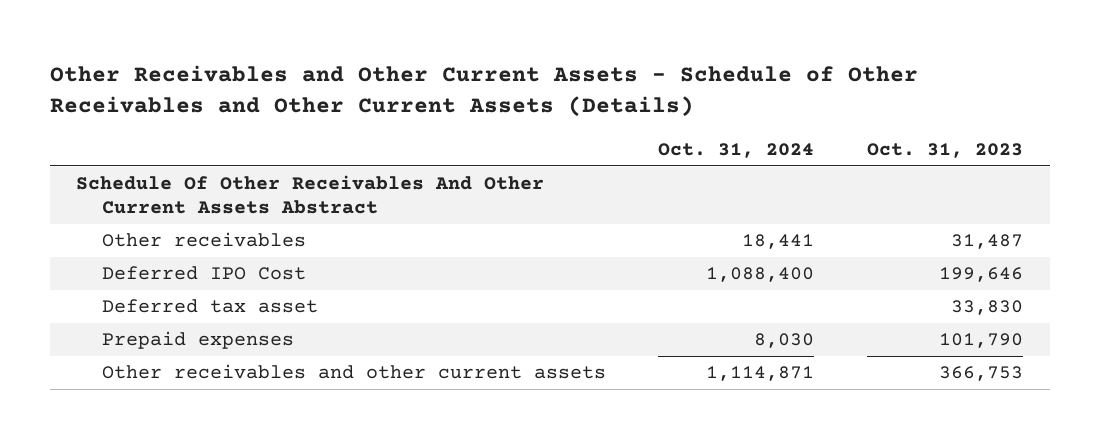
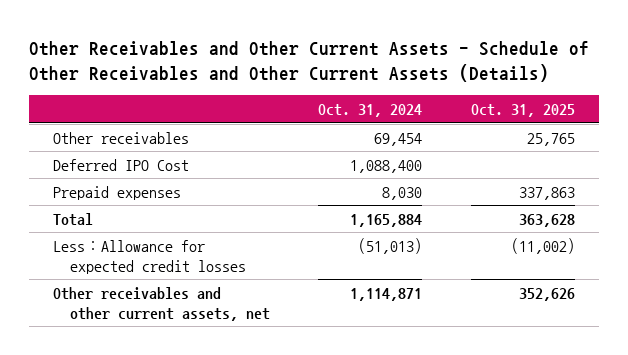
[867,142,1024,158] Oct. 31, 2023 -> none
none -> [471,104,576,118] Oct. 31, 2025
[76,175,545,215] Schedule Of Other Receivables And Other Current Assets Abstract -> none
[742,234,815,250] 18,441 -> [374,132,423,146] 69,454
[101,299,318,314] Deferred tax asset -> none
none -> [53,212,94,226] Total
none -> [53,239,246,274] Less：Allowance for expected credit losses
[101,364,606,380] Other receivables and other current assets -> [53,286,270,321] Other receivables and other current assets, net

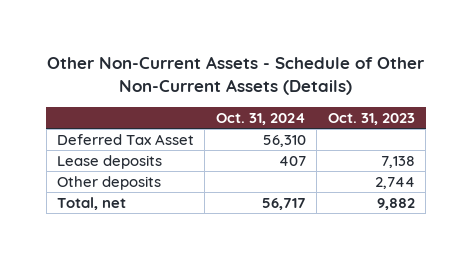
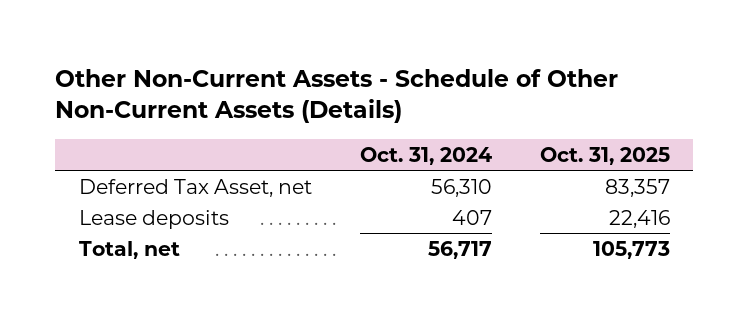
[327,113,415,126] Oct. 31, 2023 -> none
none -> [539,146,670,165] Oct. 31, 2025
[57,133,195,145] Deferred Tax Asset -> [79,178,313,197] Deferred Tax Asset, net
[57,175,162,190] Other deposits -> none

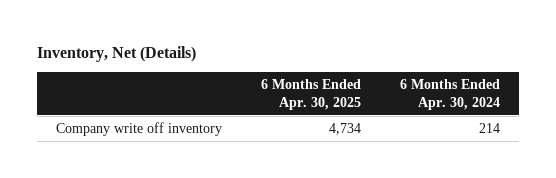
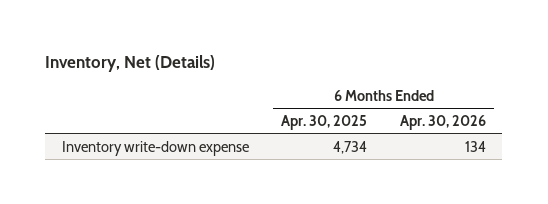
[399,78,500,110] 6 Months Ended Apr. 30, 2024 -> none
none -> [400,114,487,130] Apr. 30, 2026
[55,122,222,137] Company write off inventory -> [61,140,249,156] Inventory write-down expense

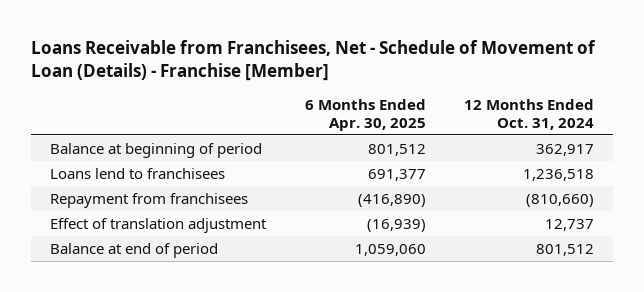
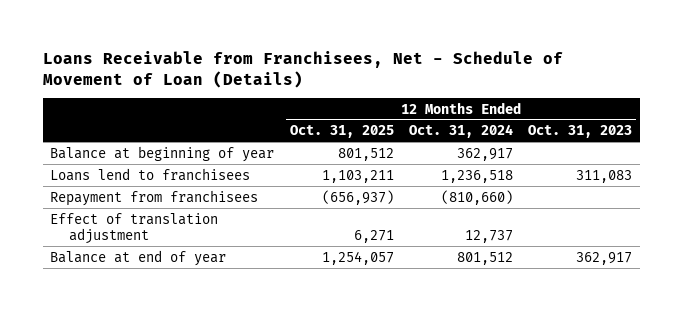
[30,39,596,81] Loans Receivable from Franchisees, Net - Schedule of Movement of Loan (Details) - Franchise [Member] -> [42,50,563,88] Loans Receivable from Franchisees, Net - Schedule of Movement of Loan (Details)
[304,98,426,131] 6 Months Ended Apr. 30, 2025 -> none
none -> [289,125,394,139] Oct. 31, 2025
none -> [528,125,633,139] Oct. 31, 2023
[49,142,262,158] Balance at beginning of period -> [50,145,275,162] Balance at beginning of year
[49,242,218,258] Balance at end of period -> [50,249,227,266] Balance at end of year

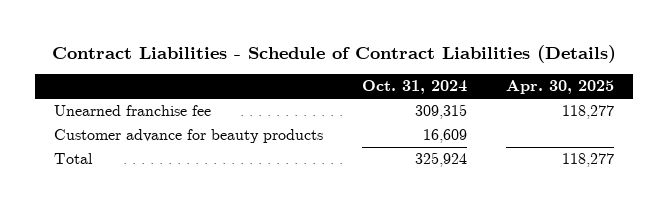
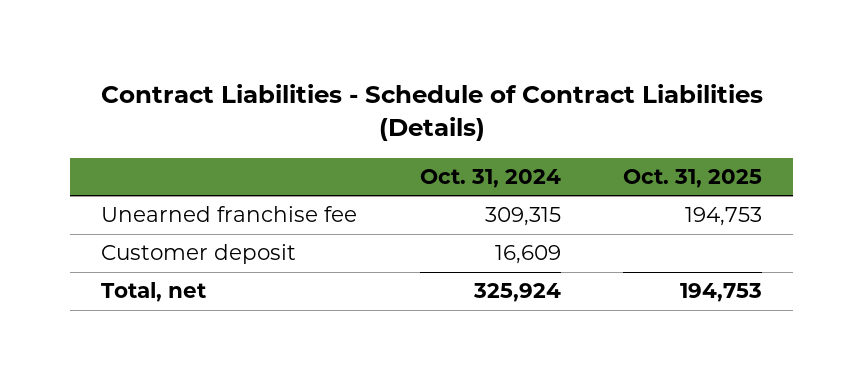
[505,80,614,95] Apr. 30, 2025 -> none
none -> [623,168,763,188] Oct. 31, 2025
[54,129,324,144] Customer advance for beauty products -> [101,244,297,265] Customer deposit
[54,153,94,165] Total -> [101,282,207,303] Total, net

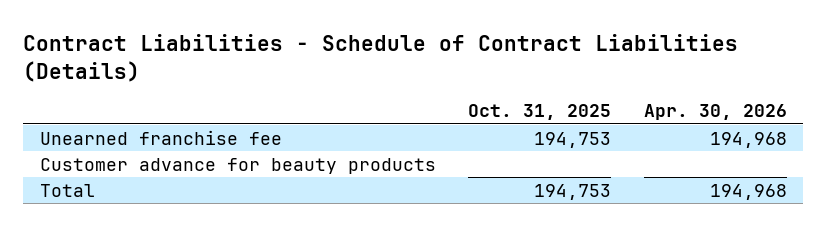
[419,168,561,188] Oct. 31, 2024 -> none
none -> [643,104,787,121] Apr. 30, 2026
[101,244,297,265] Customer deposit -> [39,157,436,174] Customer advance for beauty products
[101,282,207,303] Total, net -> [39,183,95,197] Total

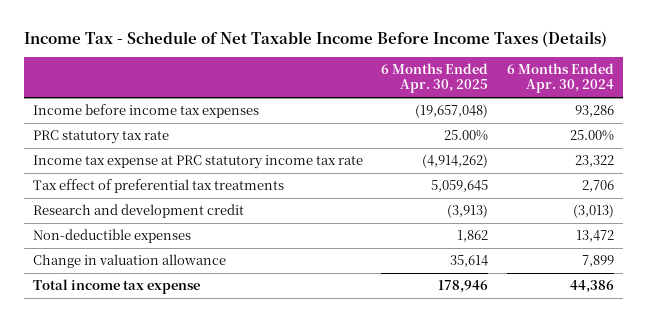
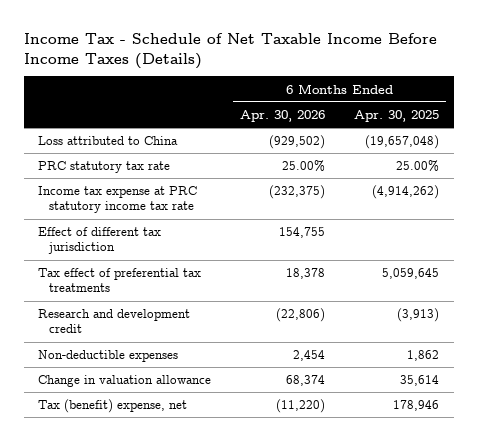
[507,62,615,94] 6 Months Ended Apr. 30, 2024 -> none
none -> [240,109,326,122] Apr. 30, 2026
[32,104,259,119] Income before income tax expenses -> [38,136,179,146] Loss attributed to China
none -> [38,227,162,255] Effect of different tax jurisdiction
[32,279,200,295] Total income tax expense -> [38,399,188,414] Tax (benefit) expense, net

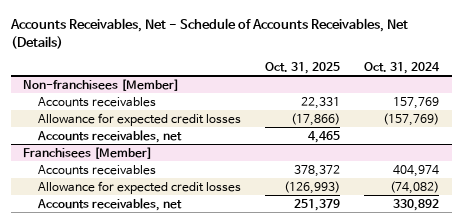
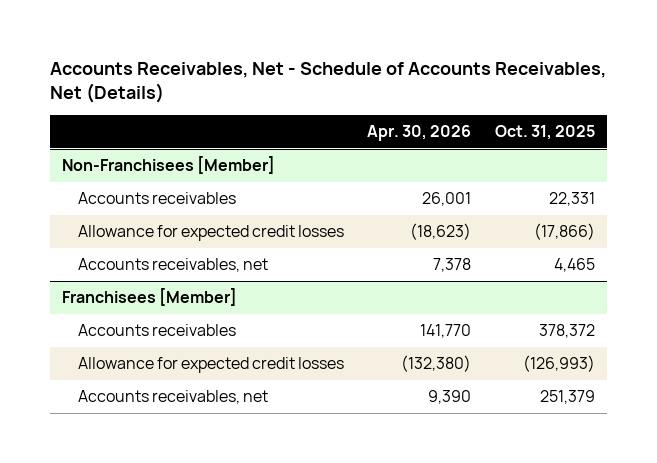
[364,61,441,74] Oct. 31, 2024 -> none
none -> [367,125,472,142] Apr. 30, 2026
[23,78,180,91] Non-franchisees [Member] -> [61,156,275,175] Non-Franchisees [Member]

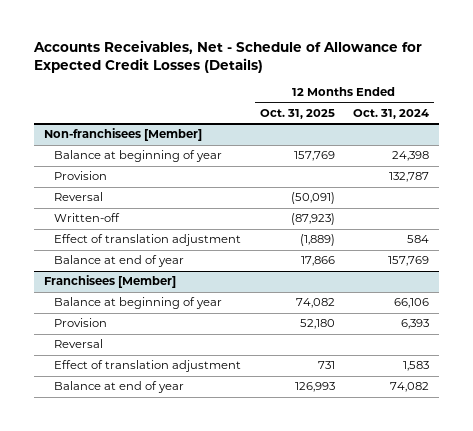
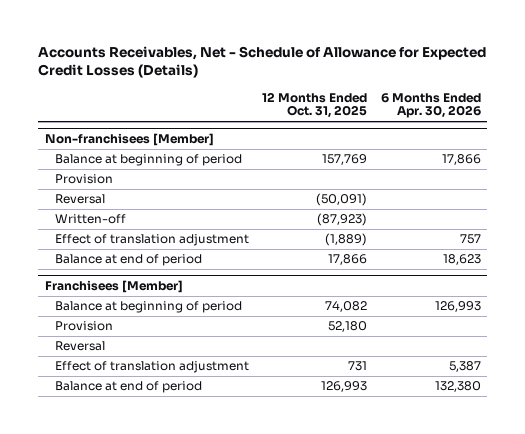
[353,109,430,120] Oct. 31, 2024 -> none
none -> [380,92,481,119] 6 Months Ended Apr. 30, 2026
[53,150,222,163] Balance at beginning of year -> [54,154,242,167] Balance at beginning of period
[53,255,184,268] Balance at end of year -> [54,254,202,267] Balance at end of period
[53,297,222,310] Balance at beginning of year -> [54,301,242,314] Balance at beginning of period
[53,381,184,394] Balance at end of year -> [54,381,202,394] Balance at end of period

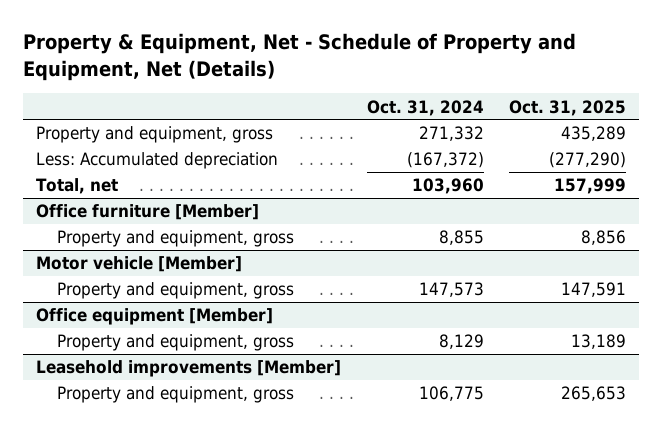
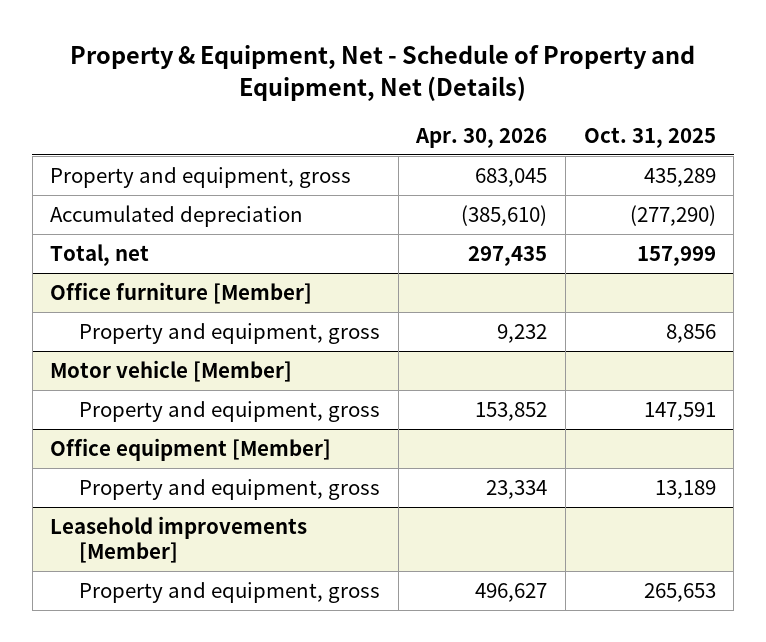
[366,99,484,116] Oct. 31, 2024 -> none
none -> [415,127,548,148] Apr. 30, 2026
[35,152,278,170] Less: Accumulated depreciation -> [50,204,304,227] Accumulated depreciation

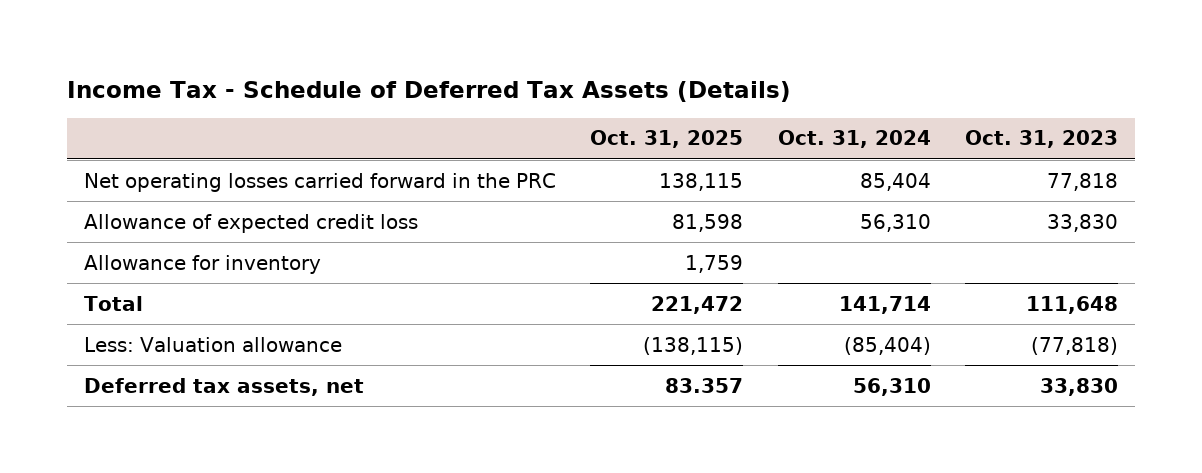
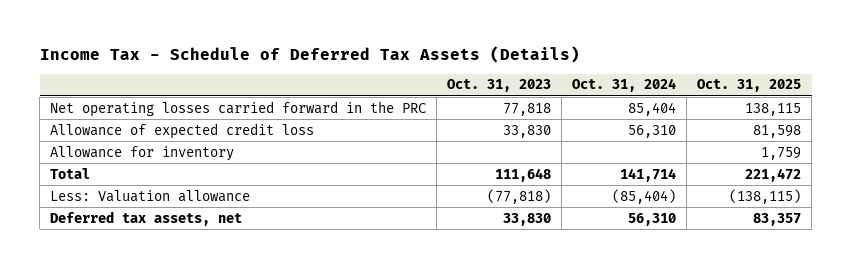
[665,377,744,393] 83.357 -> [753,212,802,226] 83,357

